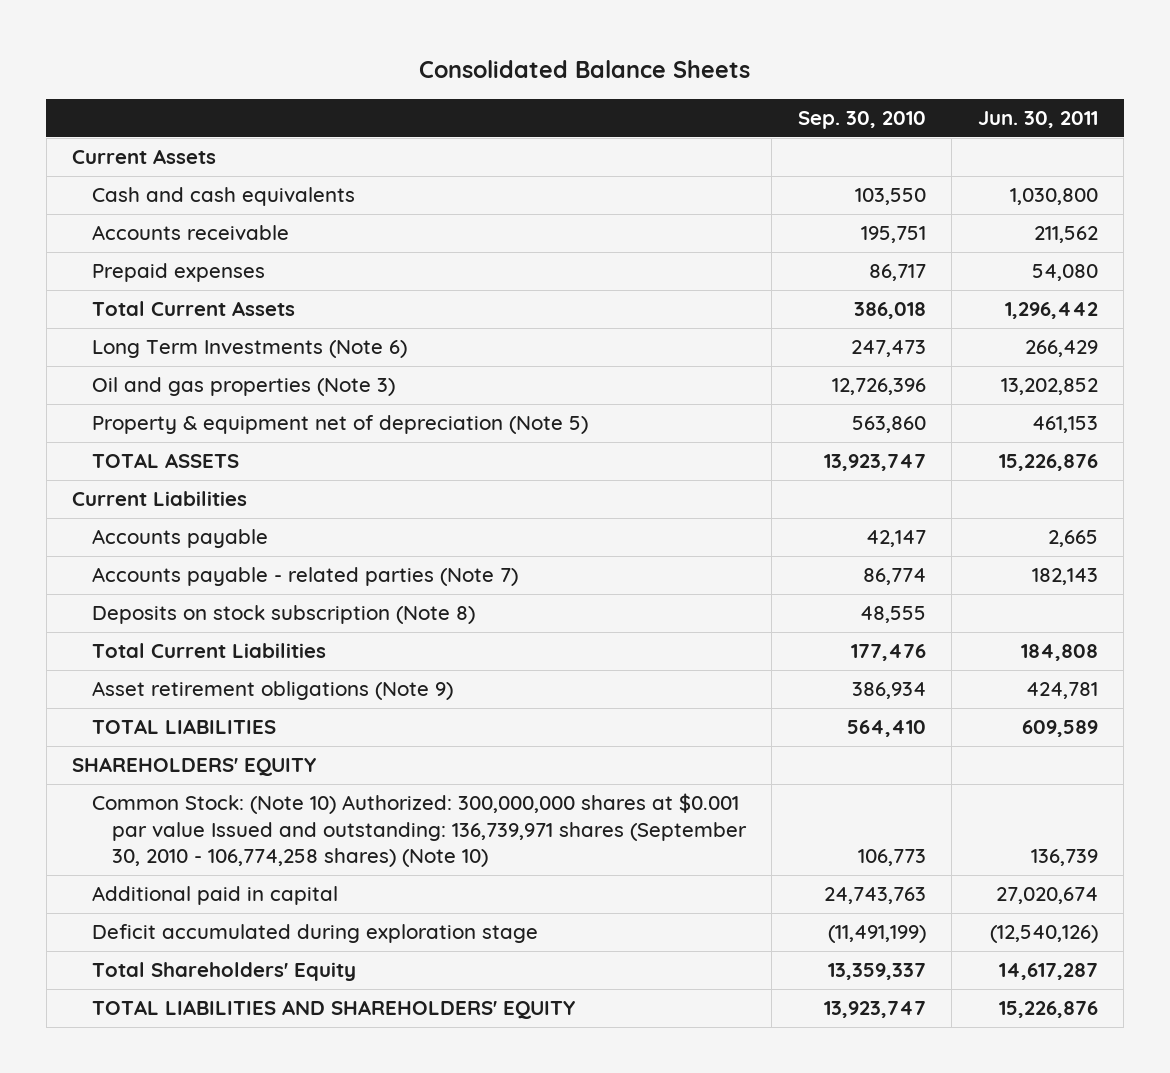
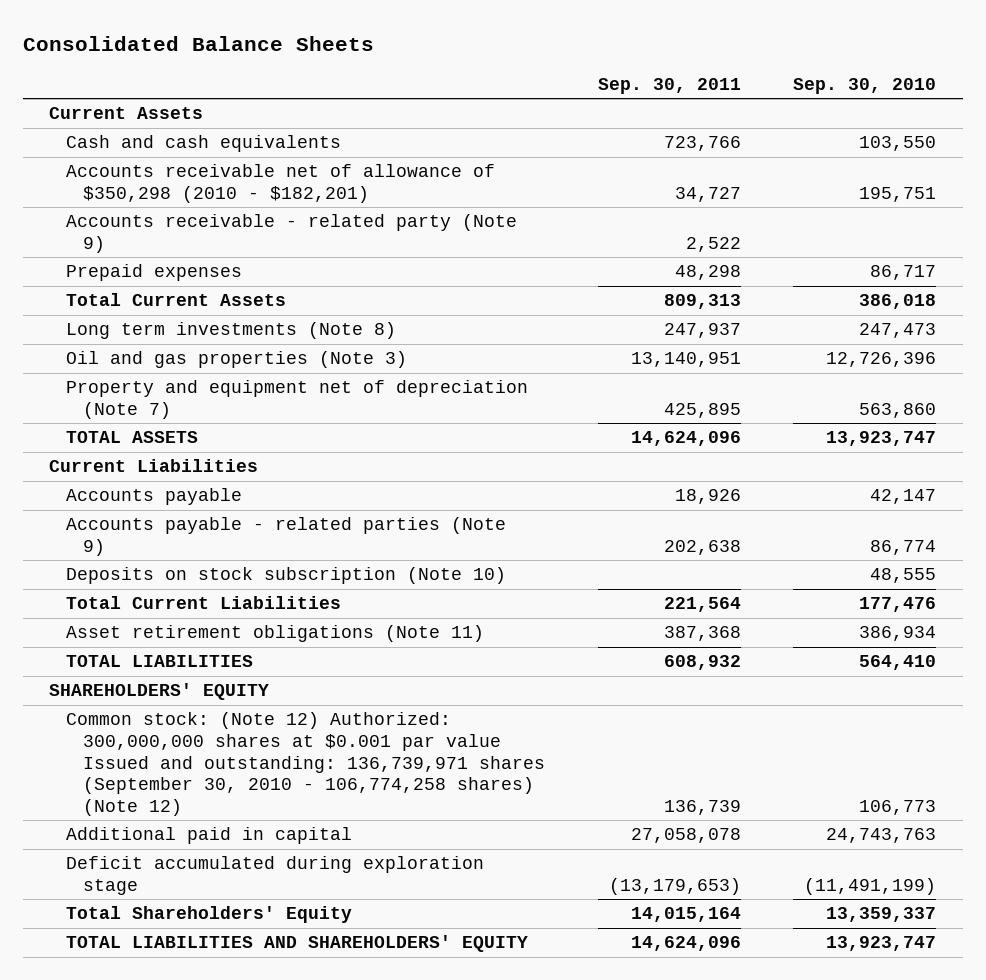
[977,111,1098,129] Jun. 30, 2011 -> none
none -> [597,77,741,94] Sep. 30, 2011
[91,225,289,241] Accounts receivable -> [66,164,496,203] Accounts receivable net of allowance of $350,298 (2010 - $182,201)
none -> [66,214,518,253] Accounts receivable - related party (Note 9)
[91,340,407,359] Long Term Investments (Note 6) -> [66,322,397,340] Long term investments (Note 8)
[91,415,588,435] Property & equipment net of depreciation (Note 5) -> [66,380,529,419] Property and equipment net of depreciation (Note 7)
[91,567,518,587] Accounts payable - related parties (Note 7) -> [66,517,507,556] Accounts payable - related parties (Note 9)
[91,605,475,625] Deposits on stock subscription (Note 8) -> [66,567,507,585] Deposits on stock subscription (Note 10)
[91,681,453,701] Asset retirement obligations (Note 9) -> [66,625,485,643] Asset retirement obligations (Note 11)
[91,793,747,868] Common Stock: (Note 10) Authorized: 300,000,000 shares at $0.001 par value Issued and outstanding: 136,739,971 shares (September 30, 2010 - 106,774,258 shares) (Note 10) -> [66,712,545,816] Common stock: (Note 12) Authorized: 300,000,000 shares at $0.001 par value Issued and outstanding: 136,739,971 shares (September 30, 2010 - 106,774,258 shares) (Note 12)

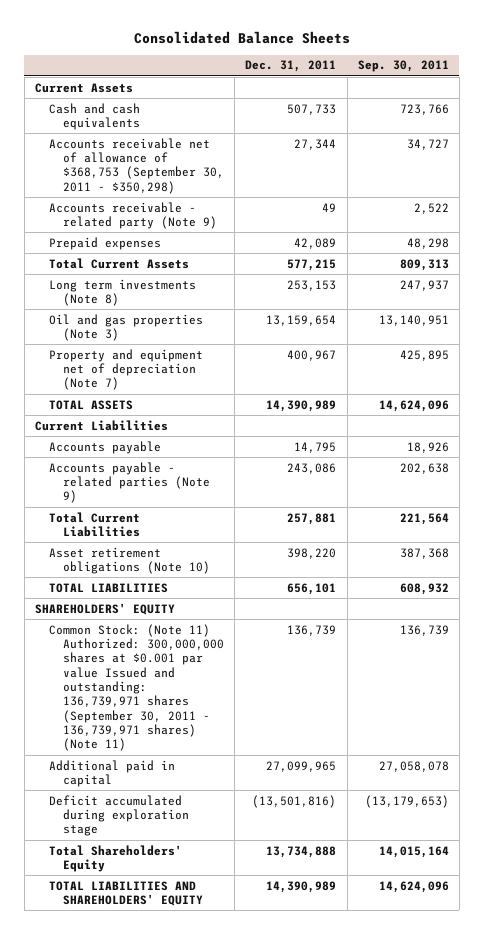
[793,77,937,94] Sep. 30, 2010 -> none
none -> [245,60,337,73] Dec. 31, 2011
[66,164,496,203] Accounts receivable net of allowance of $350,298 (2010 - $182,201) -> [49,137,225,194] Accounts receivable net of allowance of $368,753 (September 30, 2011 - $350,298)
[66,567,507,585] Deposits on stock subscription (Note 10) -> none
[66,625,485,643] Asset retirement obligations (Note 11) -> [49,546,211,574] Asset retirement obligations (Note 10)
[66,712,545,816] Common stock: (Note 12) Authorized: 300,000,000 shares at $0.001 par value Issued and outstanding: 136,739,971 shares (September 30, 2010 - 106,774,258 shares) (Note 12) -> [49,623,225,752] Common Stock: (Note 11) Authorized: 300,000,000 shares at $0.001 par value Issued and outstanding: 136,739,971 shares (September 30, 2011 - 136,739,971 shares) (Note 11)

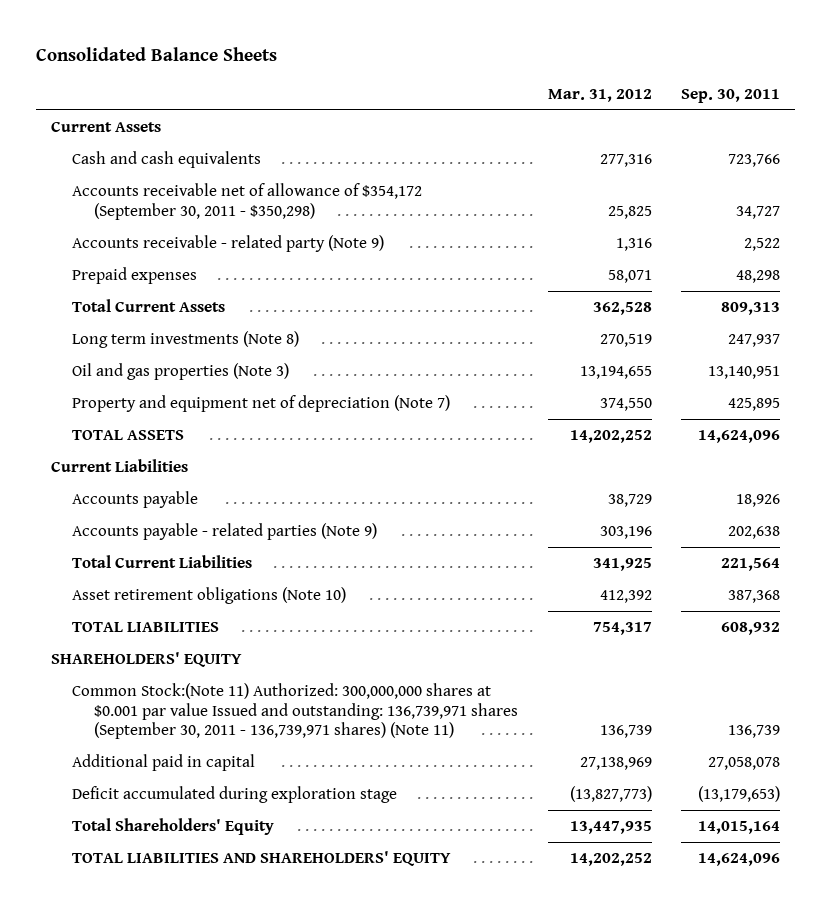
[245,60,337,73] Dec. 31, 2011 -> none
none -> [547,88,652,102] Mar. 31, 2012
[49,137,225,194] Accounts receivable net of allowance of $368,753 (September 30, 2011 - $350,298) -> [72,183,423,220] Accounts receivable net of allowance of $354,172 (September 30, 2011 - $350,298)
[49,623,225,752] Common Stock: (Note 11) Authorized: 300,000,000 shares at $0.001 par value Issued and outstanding: 136,739,971 shares (September 30, 2011 - 136,739,971 shares) (Note 11) -> [72,683,518,740] Common Stock:(Note 11) Authorized: 300,000,000 shares at $0.001 par value Issued and outstanding: 136,739,971 shares (September 30, 2011 - 136,739,971 shares) (Note 11)

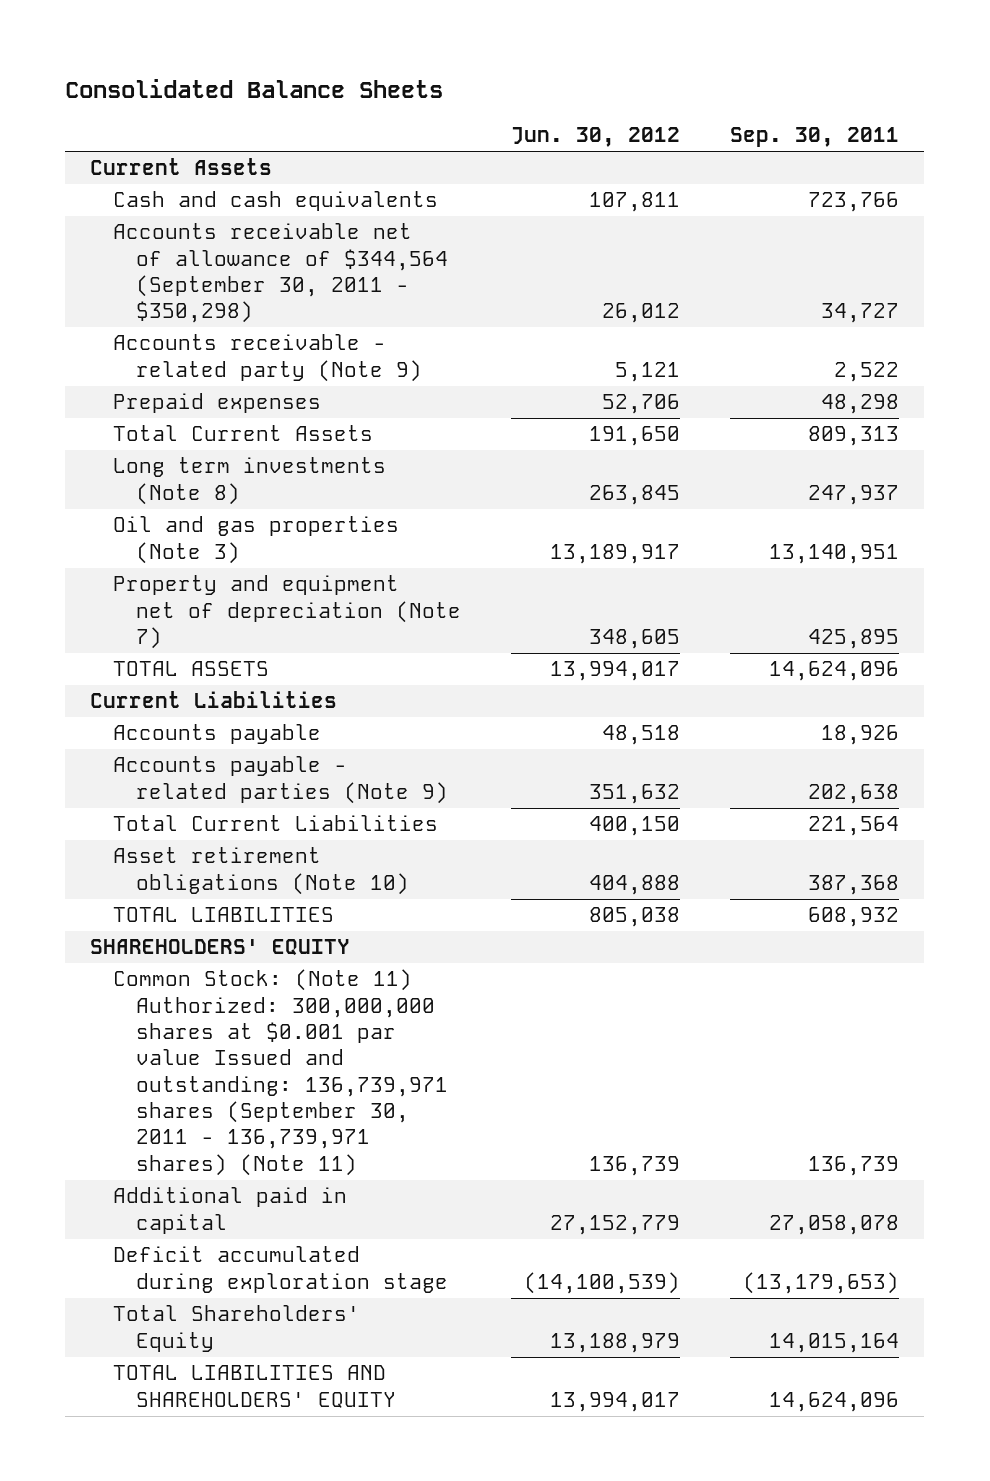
[547,88,652,102] Mar. 31, 2012 -> none
none -> [511,127,681,148] Jun. 30, 2012
[72,183,423,220] Accounts receivable net of allowance of $354,172 (September 30, 2011 - $350,298) -> [113,223,449,324] Accounts receivable net of allowance of $344,564 (September 30, 2011 - $350,298)
[72,683,518,740] Common Stock:(Note 11) Authorized: 300,000,000 shares at $0.001 par value Issued and outstanding: 136,739,971 shares (September 30, 2011 - 136,739,971 shares) (Note 11) -> [113,969,449,1176] Common Stock: (Note 11) Authorized: 300,000,000 shares at $0.001 par value Issued and outstanding: 136,739,971 shares (September 30, 2011 - 136,739,971 shares) (Note 11)

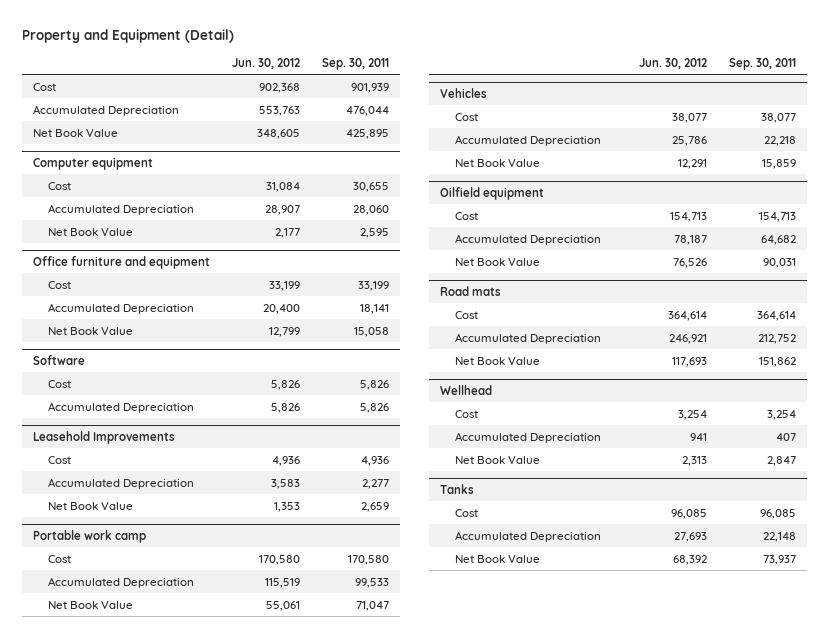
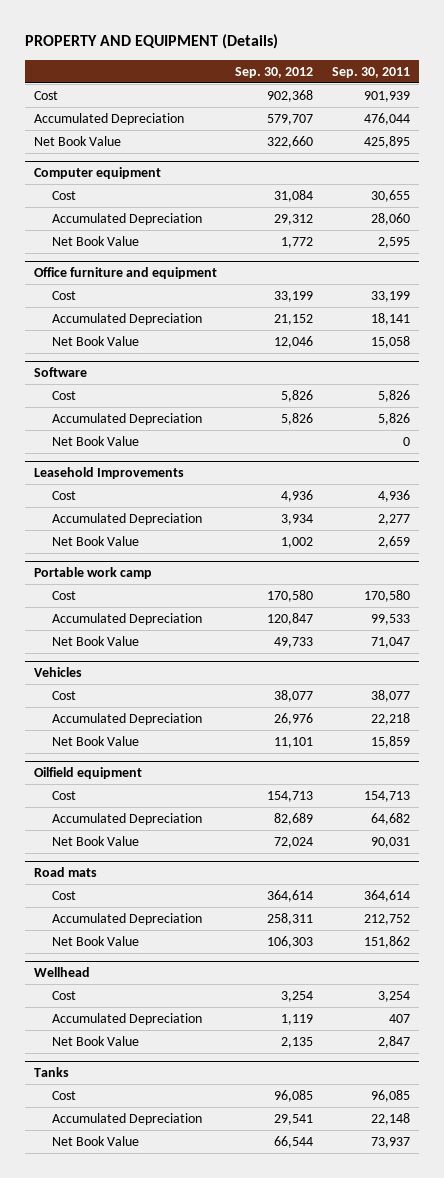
[21,28,234,43] Property and Equipment (Detail) -> [24,34,278,50] PROPERTY AND EQUIPMENT (Details)
[231,57,300,69] Jun. 30, 2012 -> none
none -> [235,67,314,79] Sep. 30, 2012
none -> [52,435,140,446] Net Book Value

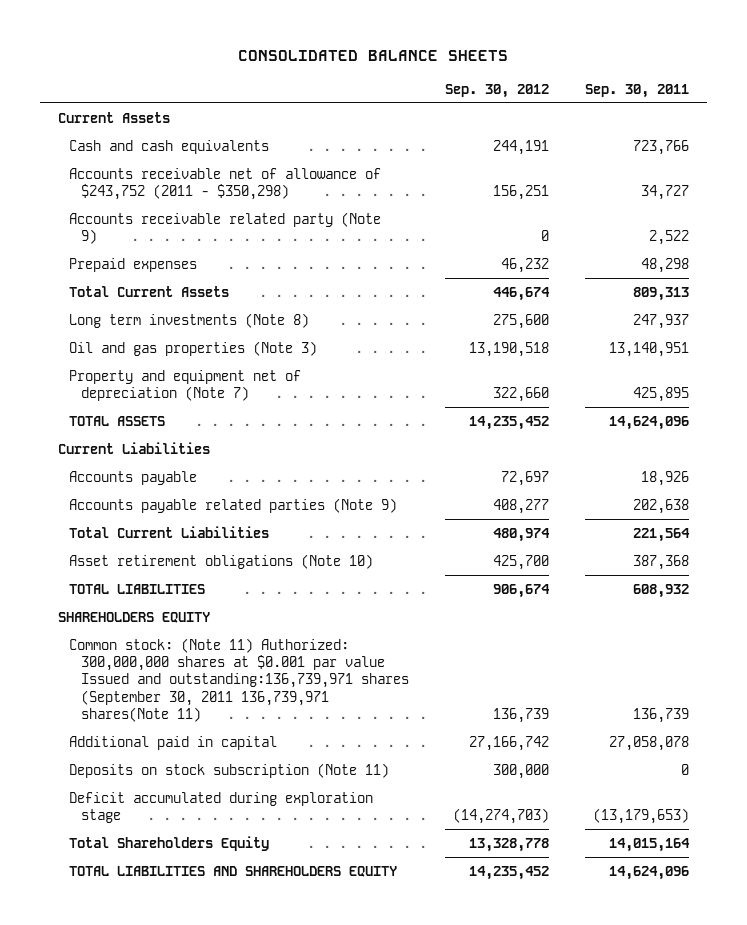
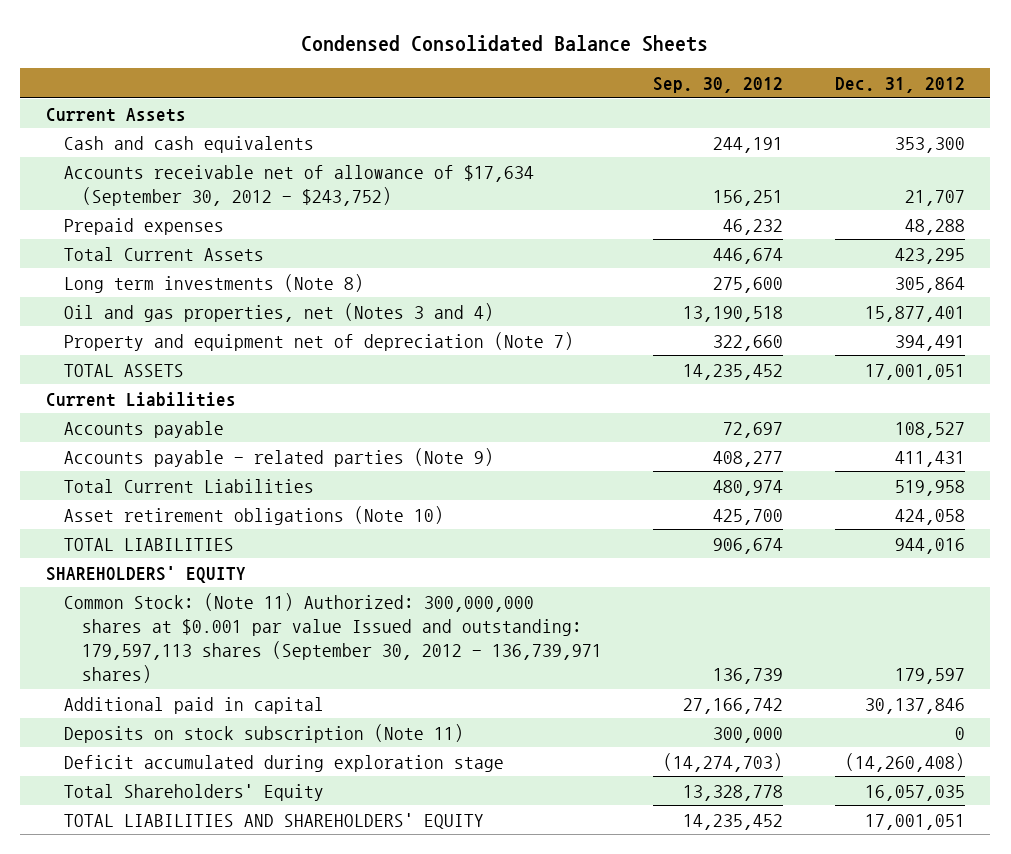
[238,50,509,62] CONSOLIDATED BALANCE SHEETS -> [301,34,709,52] Condensed Consolidated Balance Sheets
[584,83,689,98] Sep. 30, 2011 -> none
none -> [834,76,965,93] Dec. 31, 2012
[69,211,382,245] Accounts receivable related party (Note 9) -> none
[69,167,382,201] Accounts receivable net of allowance of $243,752 (2011 - $350,298) -> [64,164,535,206] Accounts receivable net of allowance of $17,634 (September 30, 2012 - $243,752)
[69,340,318,356] Oil and gas properties (Note 3) -> [64,302,495,322] Oil and gas properties, net (Notes 3 and 4)
[69,497,398,513] Accounts payable related parties (Note 9) -> [64,447,495,467] Accounts payable - related parties (Note 9)
[57,611,210,623] SHAREHOLDERS EQUITY -> [46,565,247,583] SHAREHOLDERS' EQUITY
[69,637,409,722] Common stock: (Note 11) Authorized: 300,000,000 shares at $0.001 par value Issued and outstanding:136,739,971 shares (September 30, 2011 136,739,971 shares(Note 11) -> [64,592,603,684] Common Stock: (Note 11) Authorized: 300,000,000 shares at $0.001 par value Issued and outstanding: 179,597,113 shares (September 30, 2012 - 136,739,971 shares)
[69,835,270,851] Total Shareholders Equity -> [64,783,325,801] Total Shareholders' Equity
[69,865,398,877] TOTAL LIABILITIES AND SHAREHOLDERS EQUITY -> [64,812,485,829] TOTAL LIABILITIES AND SHAREHOLDERS' EQUITY

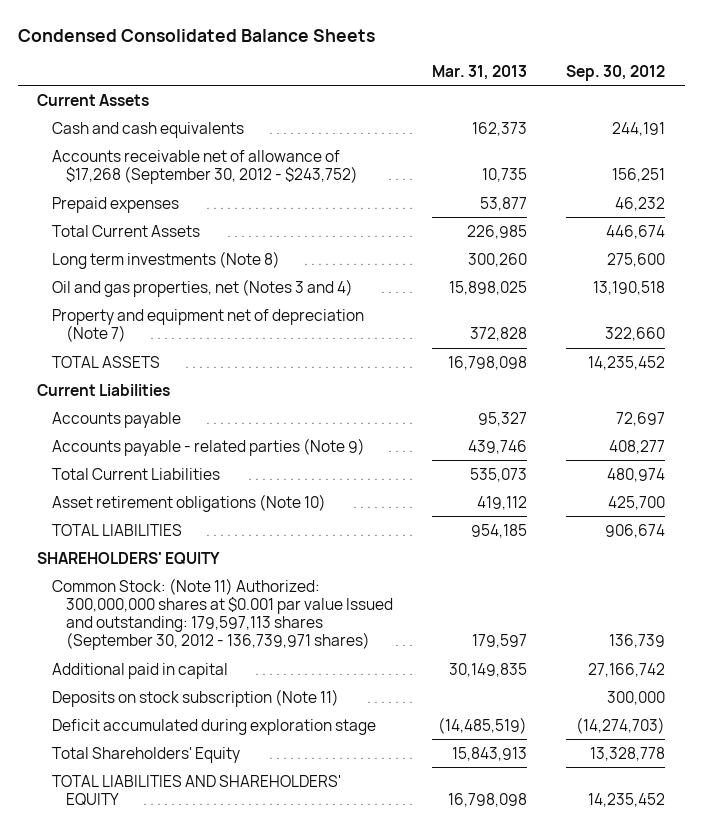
[834,76,965,93] Dec. 31, 2012 -> none
none -> [432,64,528,80] Mar. 31, 2013
[64,164,535,206] Accounts receivable net of allowance of $17,634 (September 30, 2012 - $243,752) -> [51,149,359,184] Accounts receivable net of allowance of $17,268 (September 30, 2012 - $243,752)

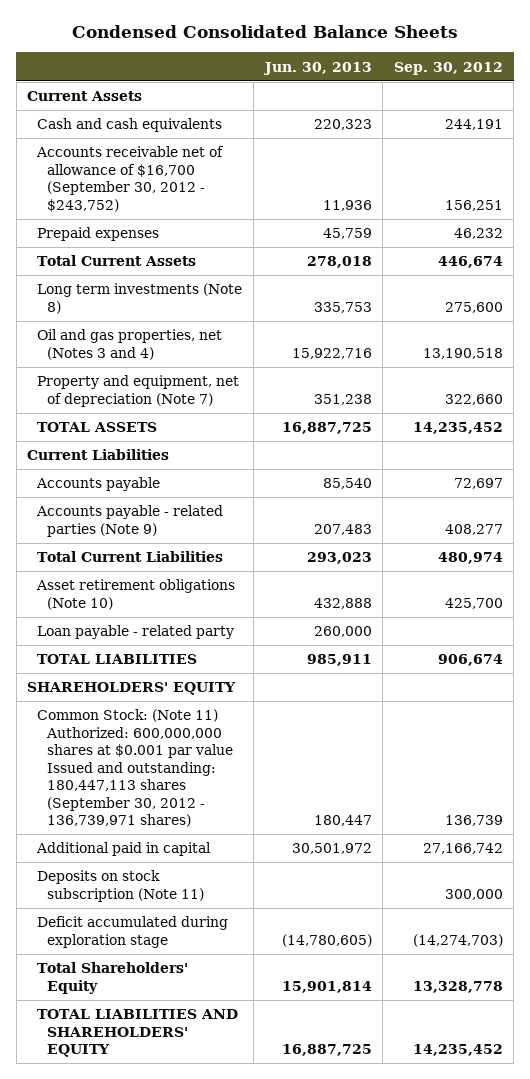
[432,64,528,80] Mar. 31, 2013 -> none
none -> [262,61,372,75] Jun. 30, 2013
[51,149,359,184] Accounts receivable net of allowance of $17,268 (September 30, 2012 - $243,752) -> [36,146,225,212] Accounts receivable net of allowance of $16,700 (September 30, 2012 - $243,752)
[51,308,364,342] Property and equipment net of depreciation (Note 7) -> [37,375,240,407] Property and equipment, net of depreciation (Note 7)
none -> [37,625,235,640] Loan payable - related party
[51,577,394,651] Common Stock: (Note 11) Authorized: 300,000,000 shares at $0.001 par value Issued and outstanding: 179,597,113 shares (September 30, 2012 - 136,739,971 shares) -> [37,709,234,828] Common Stock: (Note 11) Authorized: 600,000,000 shares at $0.001 par value Issued and outstanding: 180,447,113 shares (September 30, 2012 - 136,739,971 shares)

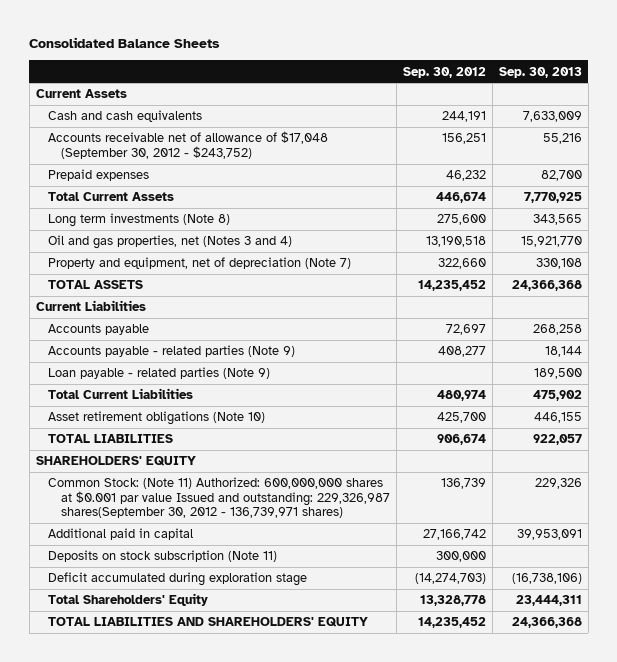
[71,25,458,39] Condensed Consolidated Balance Sheets -> [29,37,221,49] Consolidated Balance Sheets
[262,61,372,75] Jun. 30, 2013 -> none
none -> [498,66,582,78] Sep. 30, 2013
[36,146,225,212] Accounts receivable net of allowance of $16,700 (September 30, 2012 - $243,752) -> [48,131,329,159] Accounts receivable net of allowance of $17,048 (September 30, 2012 - $243,752)
none -> [48,367,271,380] Loan payable - related parties (Note 9)
[37,625,235,640] Loan payable - related party -> none
[37,709,234,828] Common Stock: (Note 11) Authorized: 600,000,000 shares at $0.001 par value Issued and outstanding: 180,447,113 shares (September 30, 2012 - 136,739,971 shares) -> [48,477,390,519] Common Stock: (Note 11) Authorized: 600,000,000 shares at $0.001 par value Issued and outstanding: 229,326,987 shares(September 30, 2012 - 136,739,971 shares)

